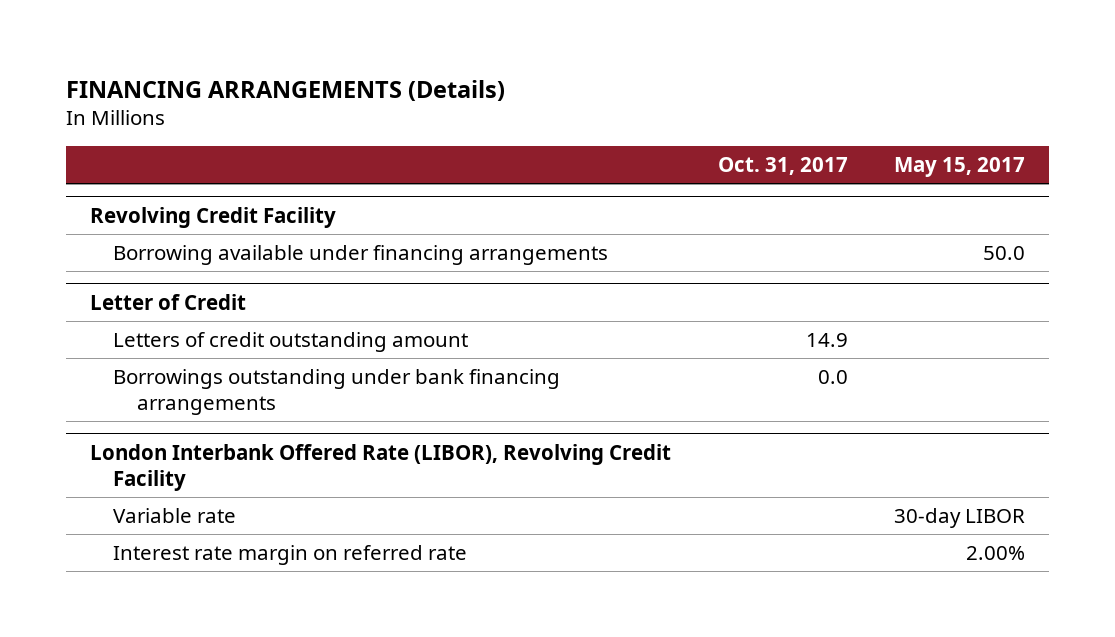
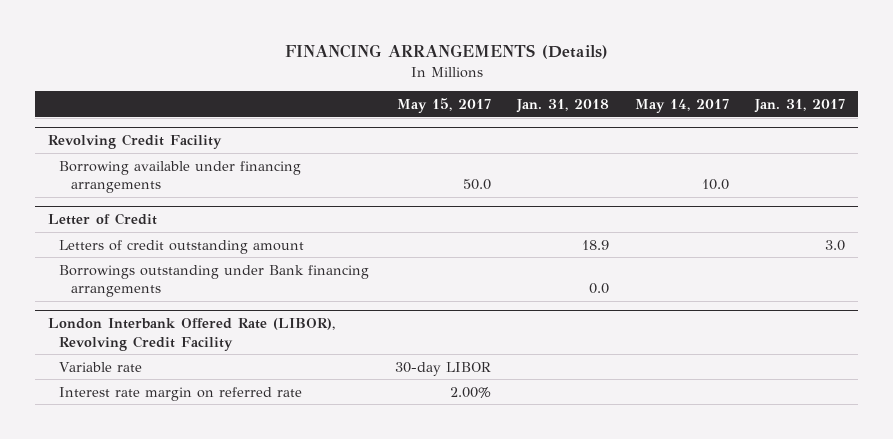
[717,156,848,175] Oct. 31, 2017 -> none
none -> [516,99,610,114] Jan. 31, 2018
none -> [635,99,730,114] May 14, 2017
none -> [754,99,846,114] Jan. 31, 2017
[113,368,561,415] Borrowings outstanding under bank financing arrangements -> [59,264,370,298] Borrowings outstanding under Bank financing arrangements

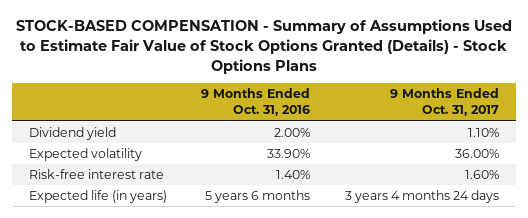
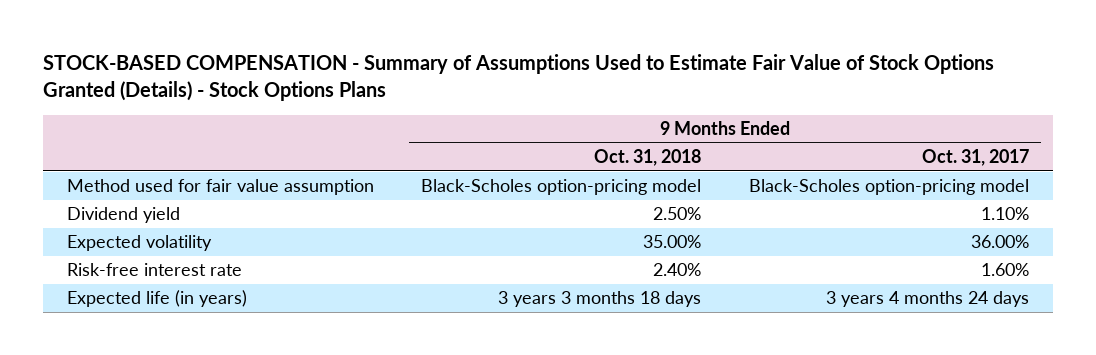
[201,88,311,117] 9 Months Ended Oct. 31, 2016 -> none
none -> [594,149,702,167] Oct. 31, 2018
none -> [66,179,374,196] Method used for fair value assumption

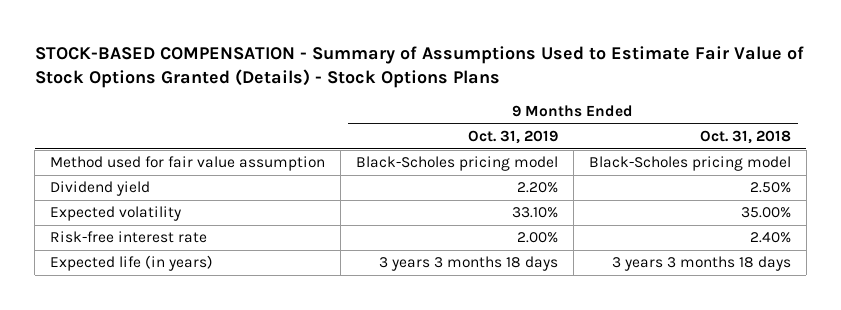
[922,149,1030,167] Oct. 31, 2017 -> none
none -> [467,130,558,145] Oct. 31, 2019
[421,179,702,196] Black-Scholes option-pricing model -> [588,156,791,172] Black-Scholes pricing model

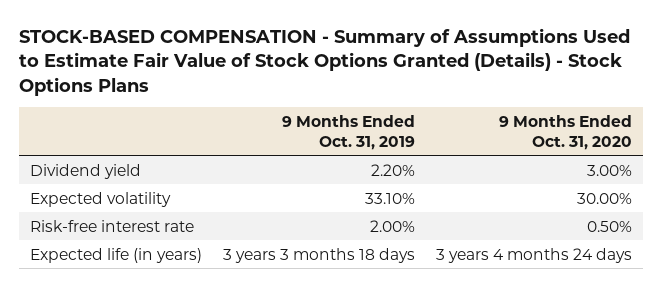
[699,130,791,145] Oct. 31, 2018 -> none
none -> [499,114,633,150] 9 Months Ended Oct. 31, 2020
[50,156,326,172] Method used for fair value assumption -> none

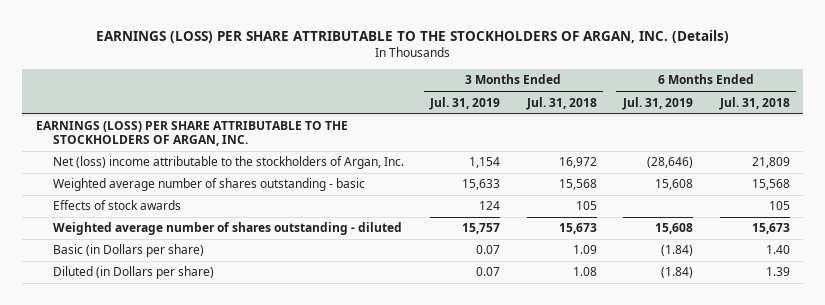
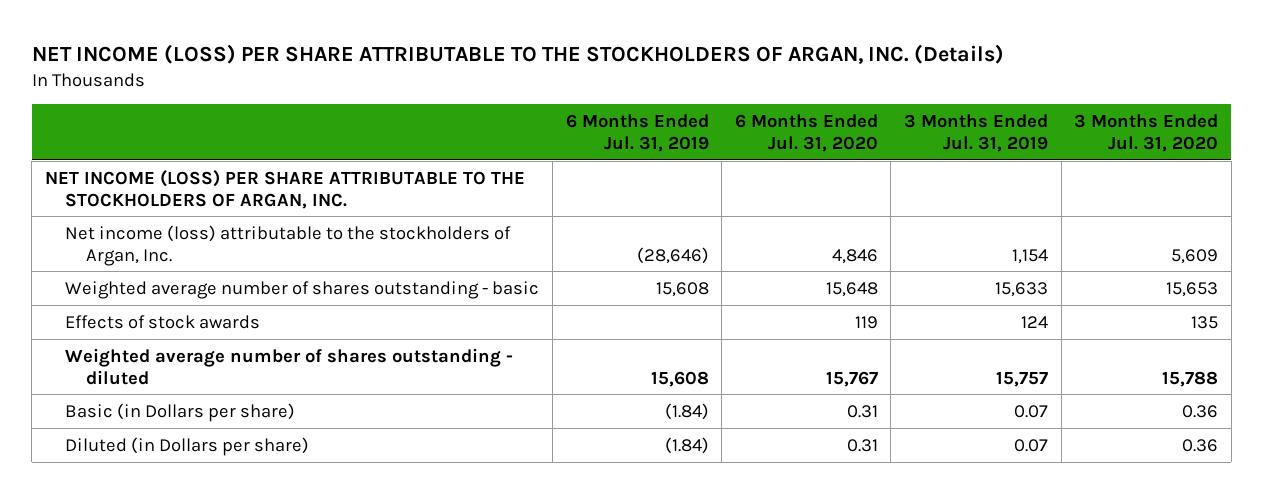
[95,29,729,43] EARNINGS (LOSS) PER SHARE ATTRIBUTABLE TO THE STOCKHOLDERS OF ARGAN, INC. (Details) -> [31,43,1004,64] NET INCOME (LOSS) PER SHARE ATTRIBUTABLE TO THE STOCKHOLDERS OF ARGAN, INC. (Details)
[525,96,597,110] Jul. 31, 2018 -> none
[718,96,790,110] Jul. 31, 2018 -> none
none -> [734,114,878,153] 6 Months Ended Jul. 31, 2020
none -> [1074,114,1219,153] 3 Months Ended Jul. 31, 2020
[35,121,348,147] EARNINGS (LOSS) PER SHARE ATTRIBUTABLE TO THE STOCKHOLDERS OF ARGAN, INC. -> [44,169,525,209] NET INCOME (LOSS) PER SHARE ATTRIBUTABLE TO THE STOCKHOLDERS OF ARGAN, INC.
[52,156,404,170] Net (loss) income attributable to the stockholders of Argan, Inc. -> [65,224,512,266] Net income (loss) attributable to the stockholders of Argan, Inc.

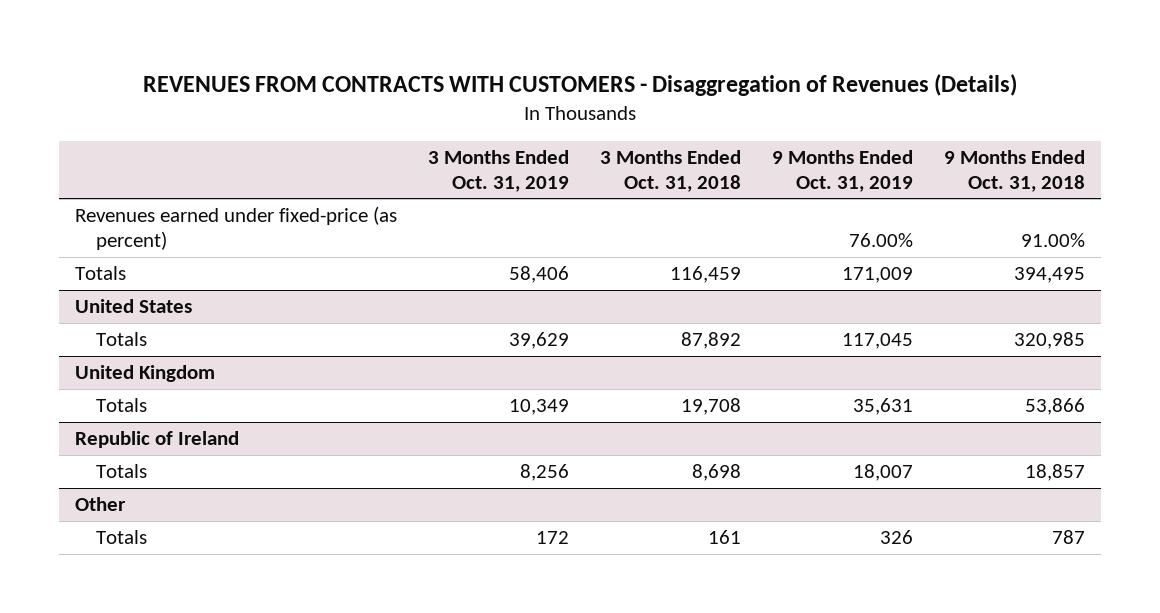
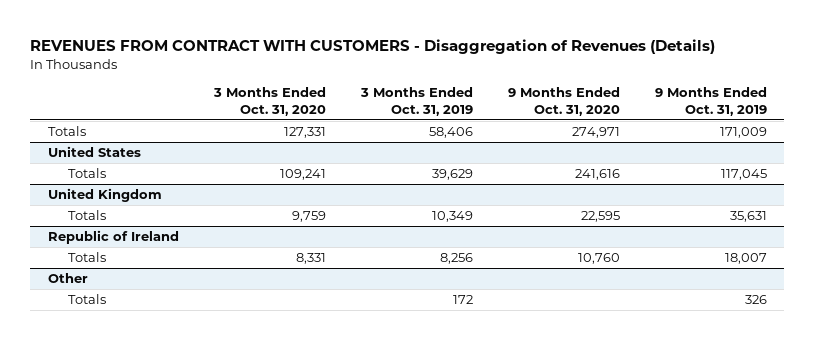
[142,73,1017,96] REVENUES FROM CONTRACTS WITH CUSTOMERS - Disaggregation of Revenues (Details) -> [30,38,716,54] REVENUES FROM CONTRACT WITH CUSTOMERS - Disaggregation of Revenues (Details)
[599,149,741,192] 3 Months Ended Oct. 31, 2018 -> none
[944,149,1086,192] 9 Months Ended Oct. 31, 2018 -> none
none -> [212,87,326,116] 3 Months Ended Oct. 31, 2020
none -> [507,87,620,116] 9 Months Ended Oct. 31, 2020
[74,206,397,251] Revenues earned under fixed-price (as percent) -> none

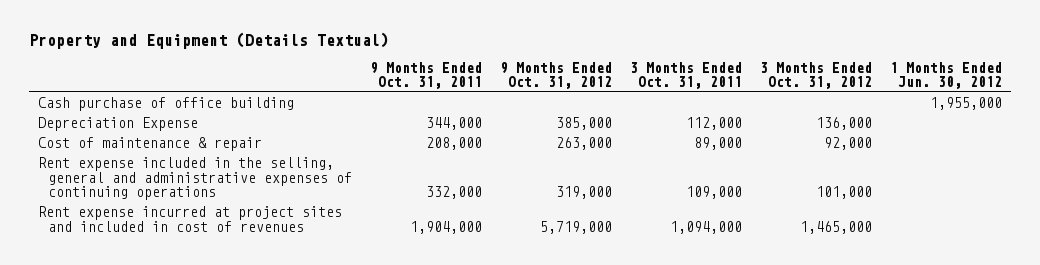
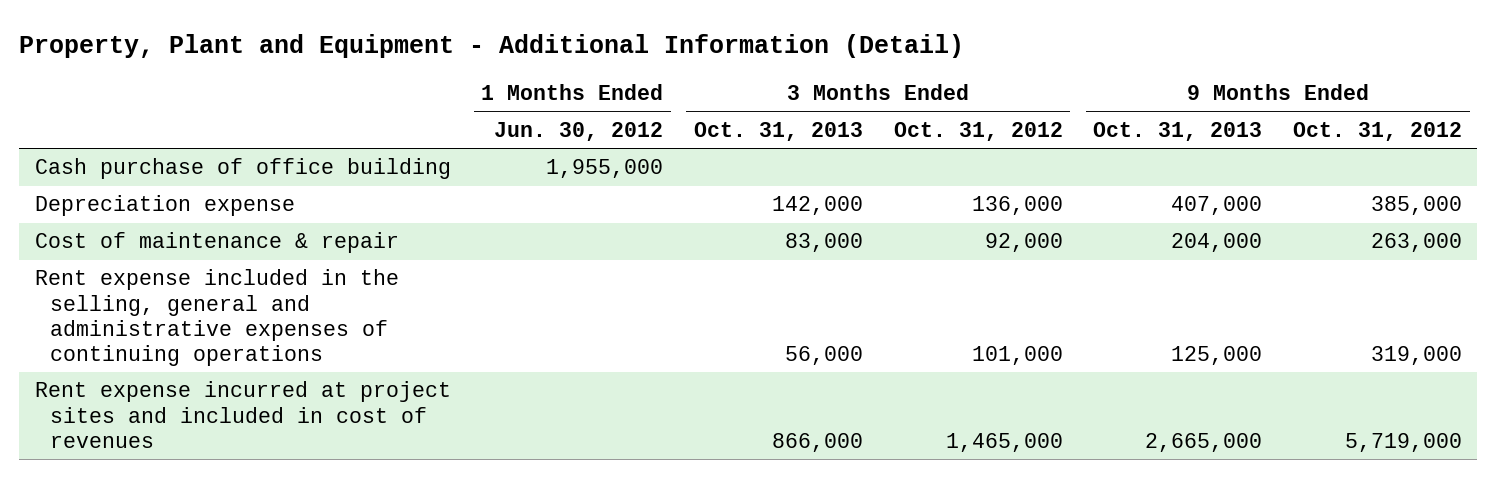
[28,32,389,50] Property and Equipment (Details Textual) -> [19,34,965,59] Property, Plant and Equipment - Additional Information (Detail)
[370,61,483,90] 9 Months Ended Oct. 31, 2011 -> none
[630,61,743,90] 3 Months Ended Oct. 31, 2011 -> none
none -> [694,122,864,142] Oct. 31, 2013
none -> [1093,122,1263,142] Oct. 31, 2013
[37,117,198,132] Depreciation Expense -> [34,195,295,217] Depreciation expense

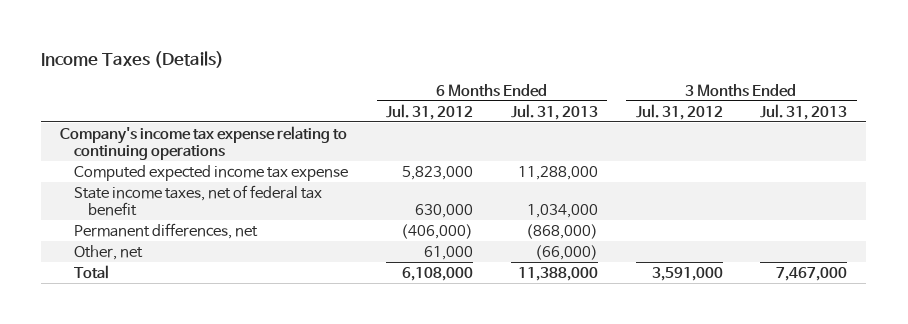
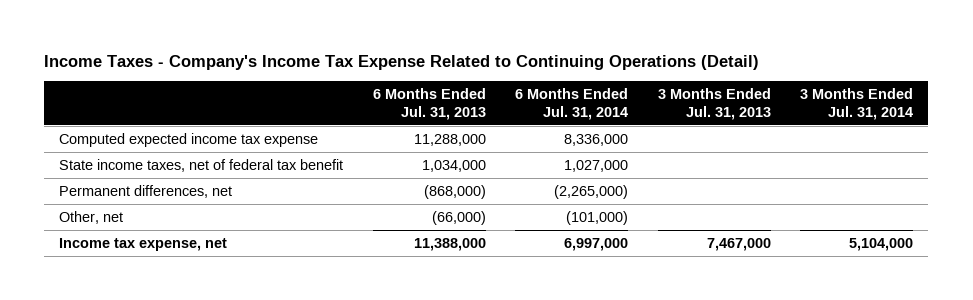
[41,50,225,68] Income Taxes (Details) -> [44,54,760,70] Income Taxes - Company's Income Tax Expense Related to Continuing Operations (Detail)
[386,103,474,120] Jul. 31, 2012 -> none
[635,103,723,120] Jul. 31, 2012 -> none
none -> [515,87,629,120] 6 Months Ended Jul. 31, 2014
none -> [800,87,914,120] 3 Months Ended Jul. 31, 2014
[60,125,348,161] Company's income tax expense relating to continuing operations -> none
[74,264,110,279] Total -> [59,238,228,252] Income tax expense, net

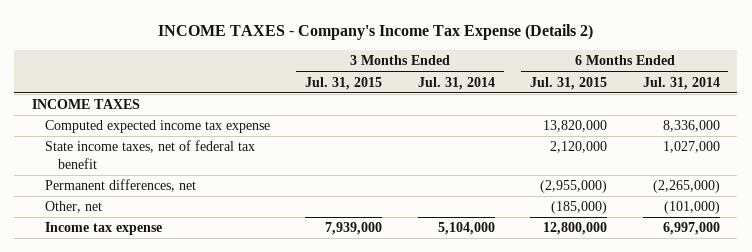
[44,54,760,70] Income Taxes - Company's Income Tax Expense Related to Continuing Operations (Detail) -> [157,24,593,41] INCOME TAXES - Company's Income Tax Expense (Details 2)
[372,87,486,120] 6 Months Ended Jul. 31, 2013 -> none
[657,87,771,120] 3 Months Ended Jul. 31, 2013 -> none
none -> [305,76,383,90] Jul. 31, 2015
none -> [530,76,608,90] Jul. 31, 2015
none -> [31,99,140,110] INCOME TAXES
[59,238,228,252] Income tax expense, net -> [44,222,162,236] Income tax expense

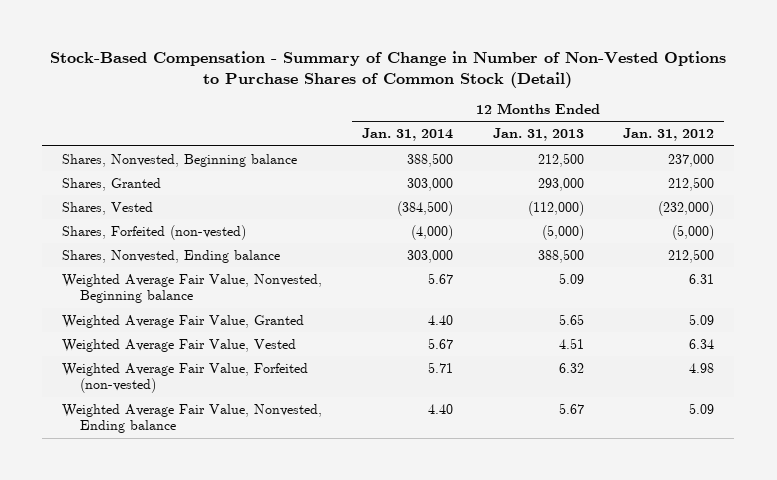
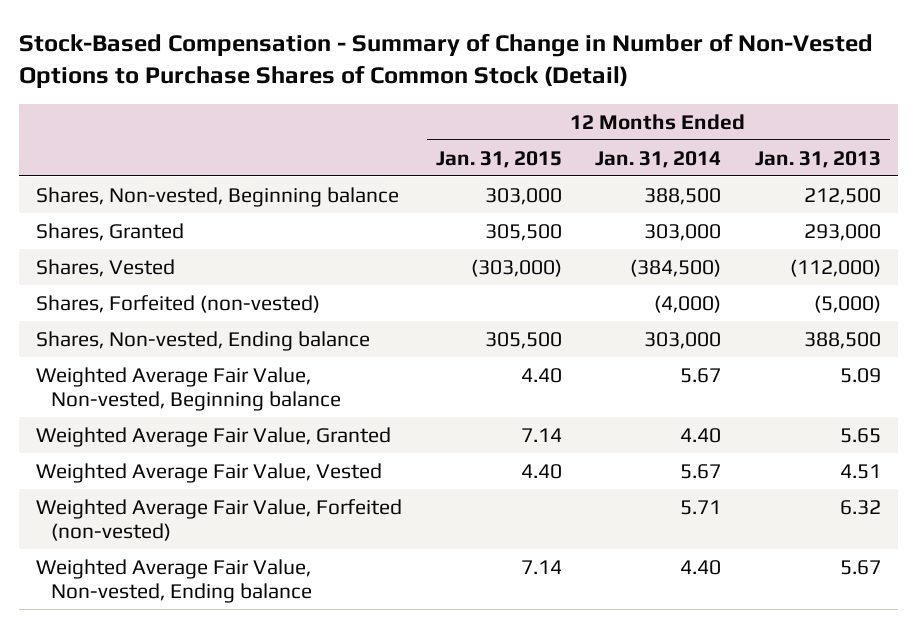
[623,128,715,142] Jan. 31, 2012 -> none
none -> [435,150,562,168] Jan. 31, 2015
[62,153,298,167] Shares, Nonvested, Beginning balance -> [35,186,399,207] Shares, Non-vested, Beginning balance
[62,249,281,263] Shares, Nonvested, Ending balance -> [35,330,370,351] Shares, Non-vested, Ending balance
[62,273,323,304] Weighted Average Fair Value, Nonvested, Beginning balance -> [35,366,341,412] Weighted Average Fair Value, Non-vested, Beginning balance
[62,403,323,434] Weighted Average Fair Value, Nonvested, Ending balance -> [35,558,312,604] Weighted Average Fair Value, Non-vested, Ending balance

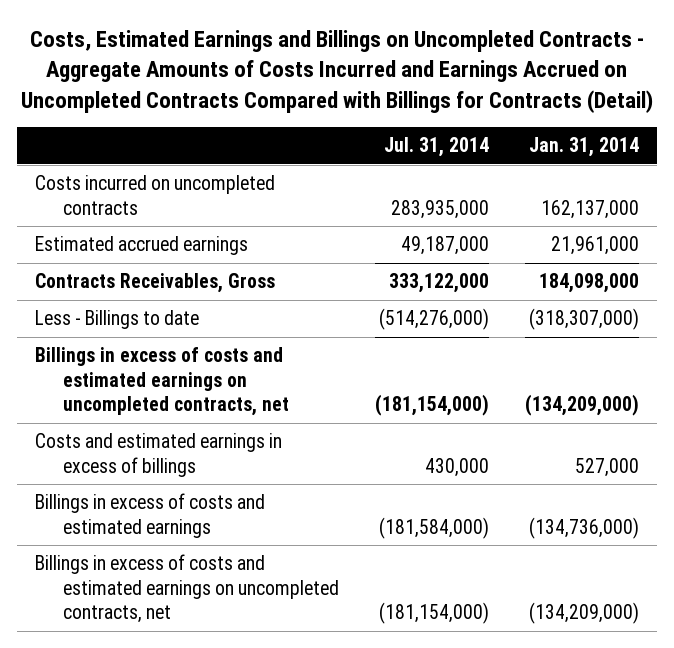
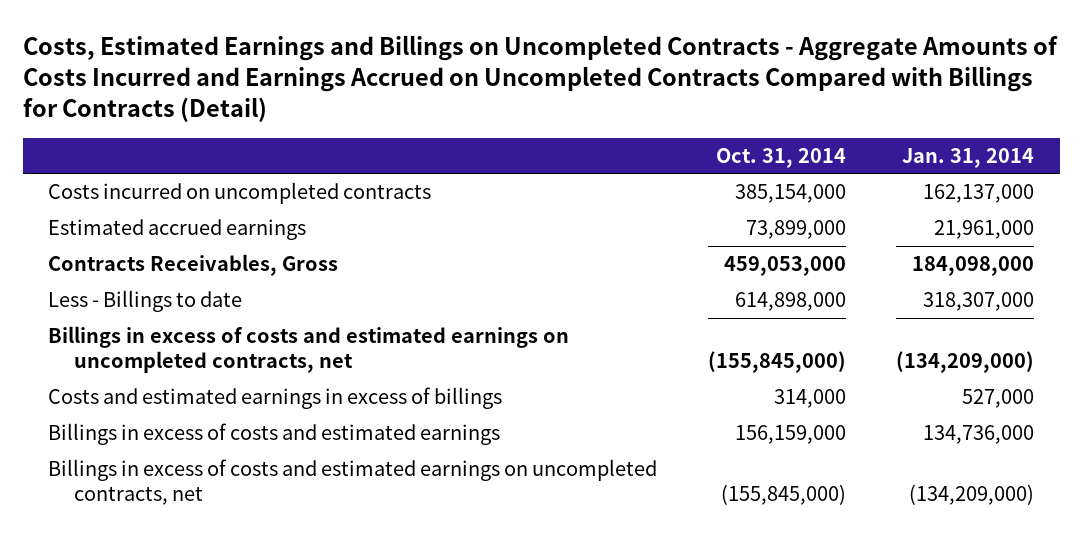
[383,137,489,158] Jul. 31, 2014 -> none
none -> [715,147,846,168] Oct. 31, 2014
[529,308,640,331] (318,307,000) -> [923,292,1035,312] 318,307,000
[529,516,640,539] (134,736,000) -> [923,425,1035,445] 134,736,000

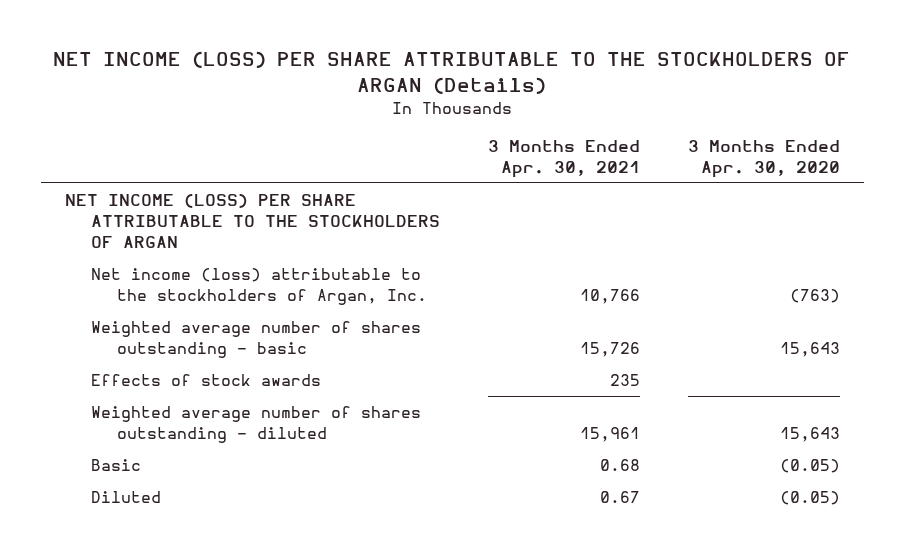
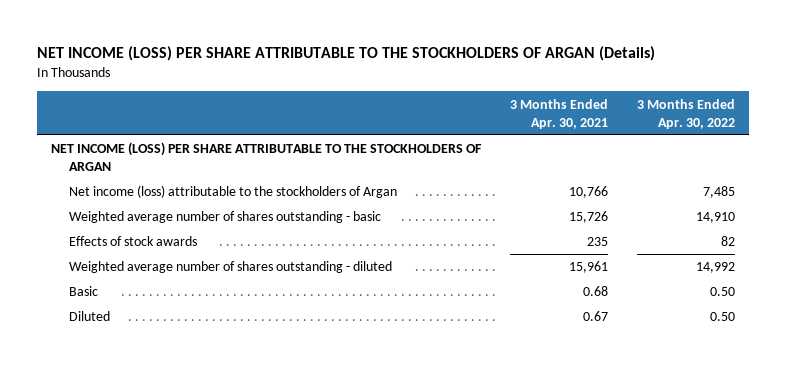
[687,139,840,178] 3 Months Ended Apr. 30, 2020 -> none
none -> [636,98,735,129] 3 Months Ended Apr. 30, 2022
[91,268,427,306] Net income (loss) attributable to the stockholders of Argan, Inc. -> [69,185,398,199] Net income (loss) attributable to the stockholders of Argan

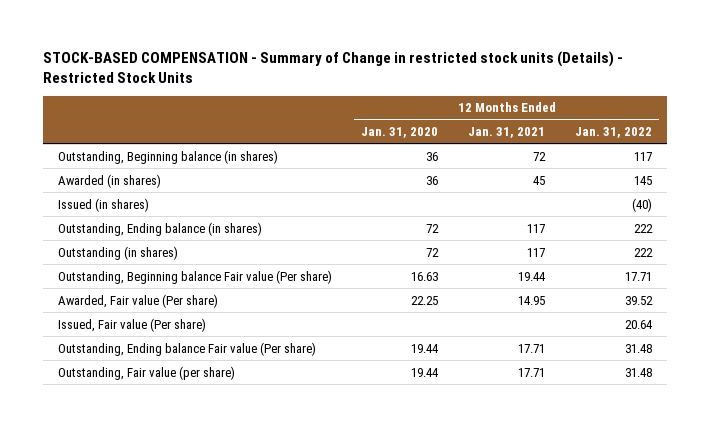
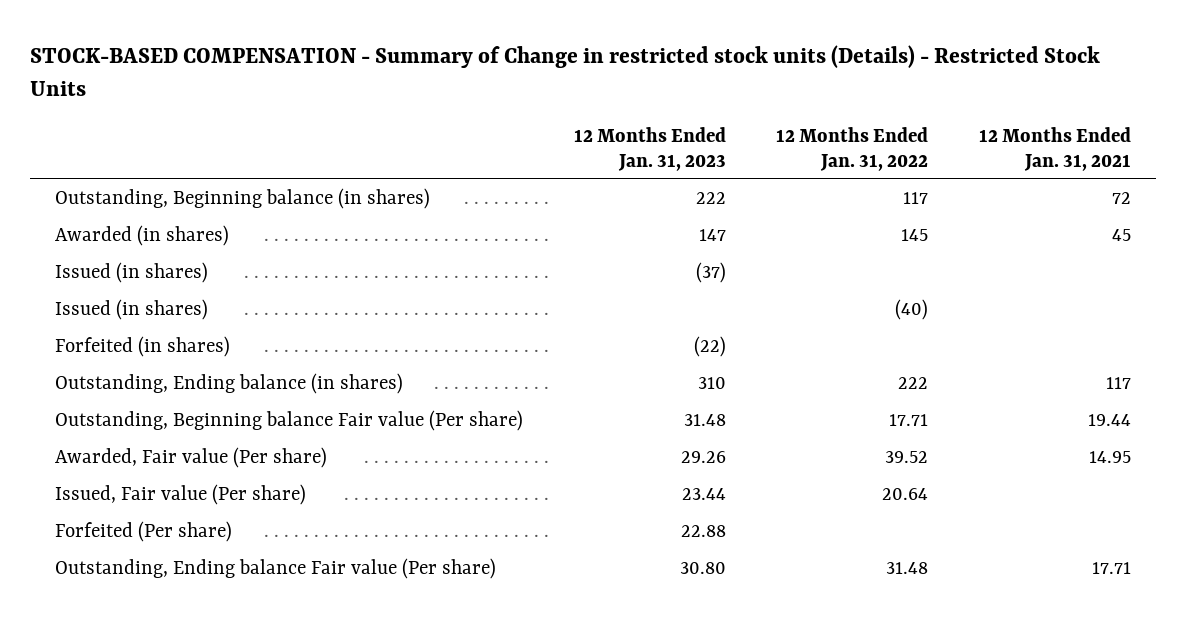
[361,127,439,139] Jan. 31, 2020 -> none
none -> [573,126,726,171] 12 Months Ended Jan. 31, 2023
none -> [55,262,209,284] Issued (in shares)
none -> [55,336,231,358] Forfeited (in shares)
[57,245,178,260] Outstanding (in shares) -> none
none -> [55,521,233,543] Forfeited (Per share)
[57,365,235,380] Outstanding, Fair value (per share) -> none

